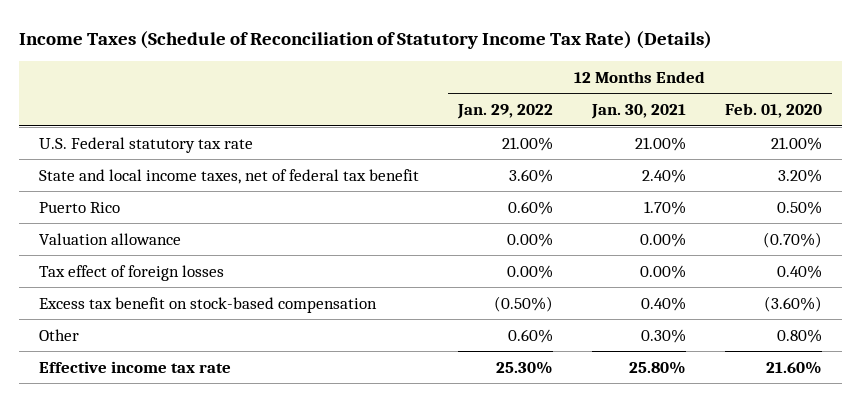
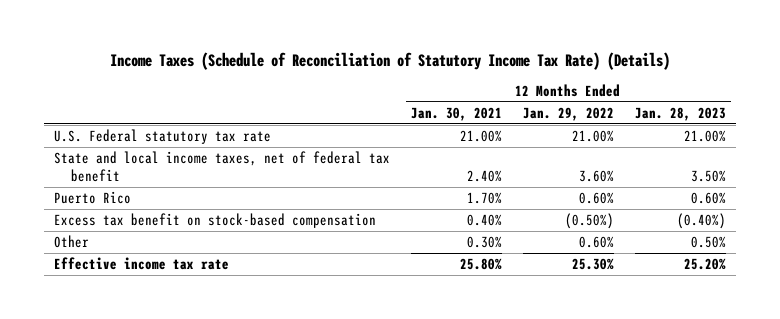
[725,103,823,119] Feb. 01, 2020 -> none
none -> [634,106,726,121] Jan. 28, 2023
[38,232,181,245] Valuation allowance -> none
[38,264,224,281] Tax effect of foreign losses -> none

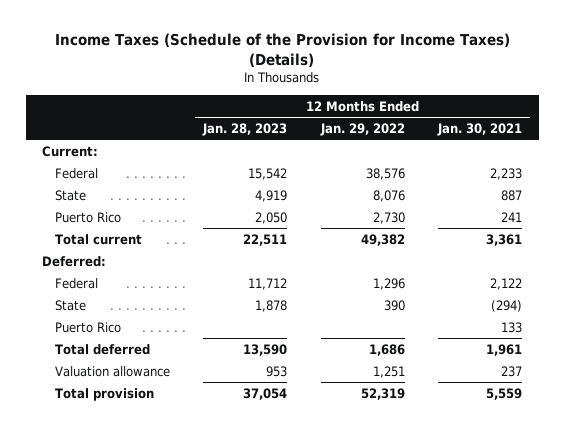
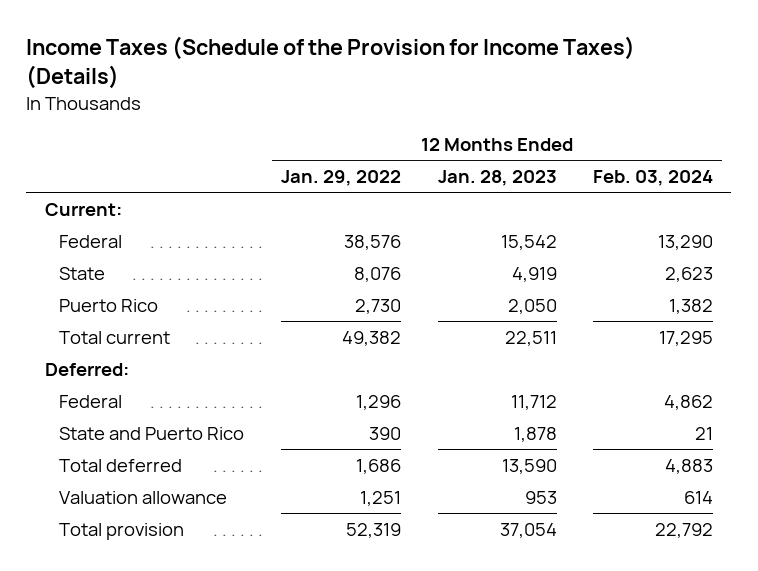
[437,122,523,136] Jan. 30, 2021 -> none
none -> [593,170,714,187] Feb. 03, 2024
[54,321,121,333] Puerto Rico -> none
[54,299,86,311] State -> [59,426,245,440] State and Puerto Rico

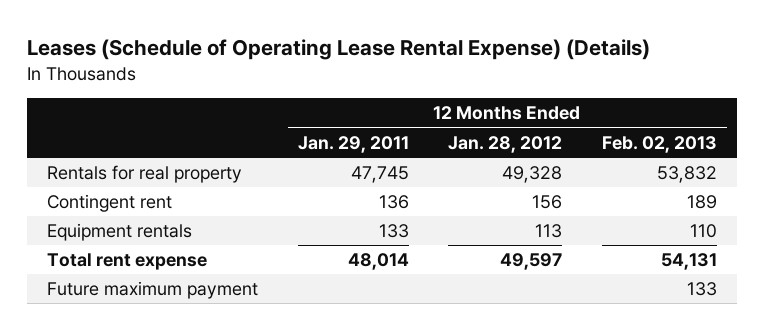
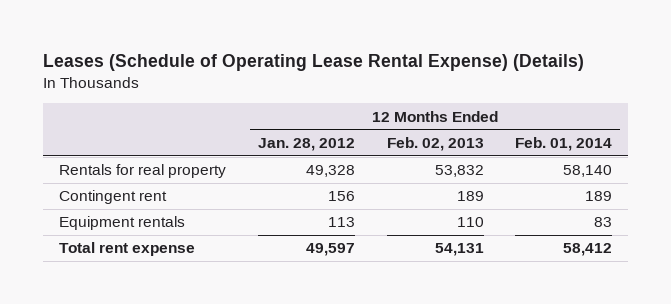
[297,135,409,153] Jan. 29, 2011 -> none
none -> [515,136,613,151] Feb. 01, 2014
[46,281,258,300] Future maximum payment -> none

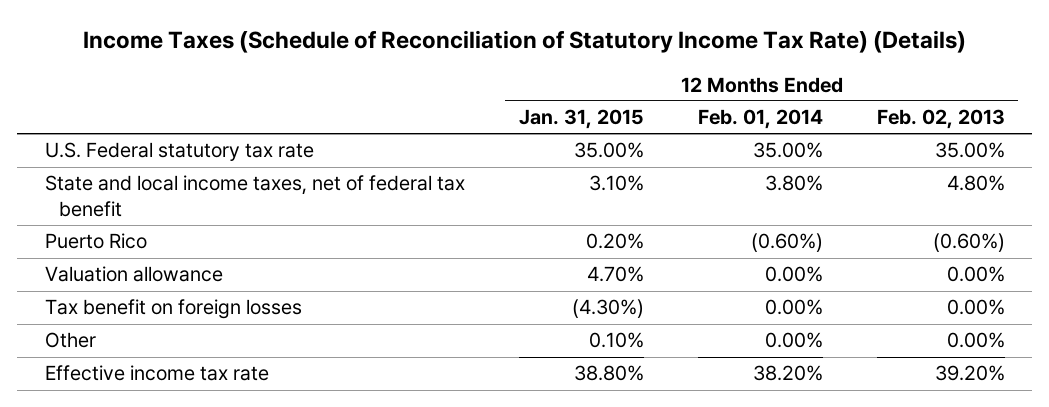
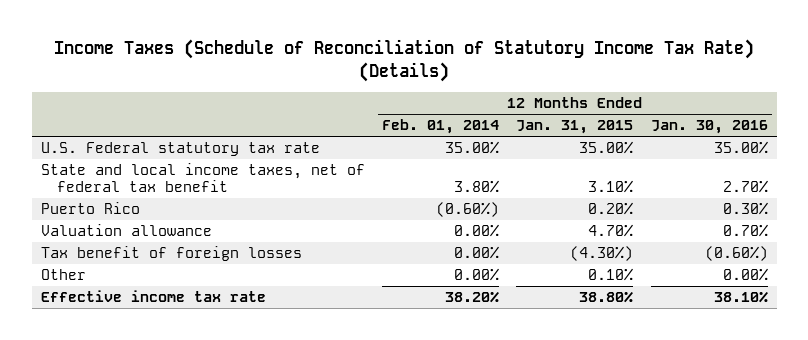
[876,109,1005,130] Feb. 02, 2013 -> none
none -> [650,120,768,135] Jan. 30, 2016
[44,299,302,320] Tax benefit on foreign losses -> [40,246,302,262] Tax benefit of foreign losses

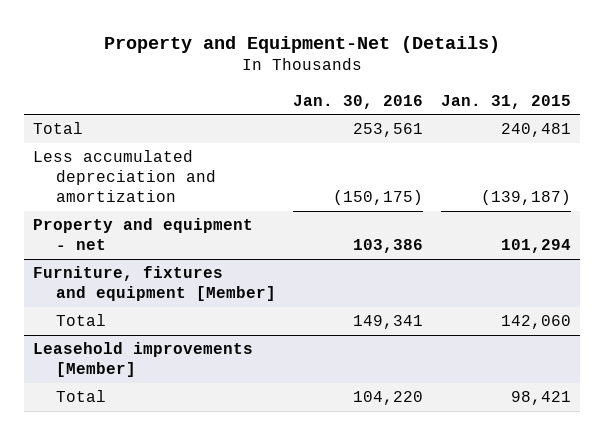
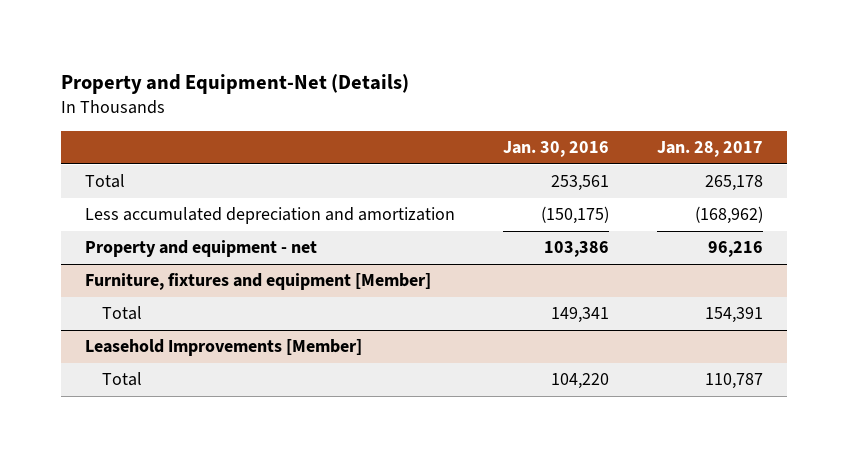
[440,94,571,109] Jan. 31, 2015 -> none
none -> [656,140,763,157] Jan. 28, 2017
[32,342,253,378] Leasehold improvements [Member] -> [85,339,363,357] Leasehold Improvements [Member]

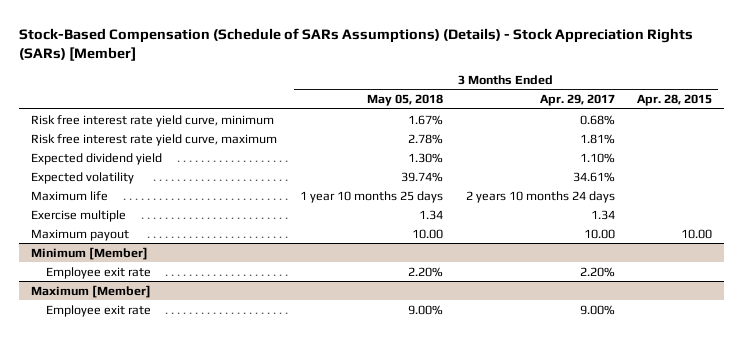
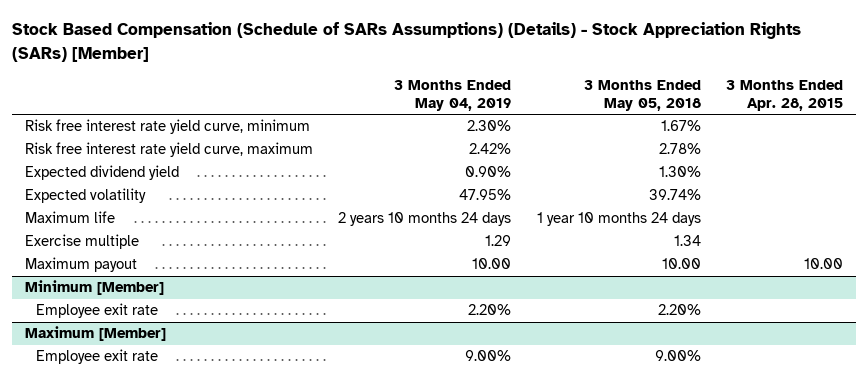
[19,27,694,62] Stock-Based Compensation (Schedule of SARs Assumptions) (Details) - Stock Appreciation Rights (SARs) [Member] -> [12,22,802,62] Stock Based Compensation (Schedule of SARs Assumptions) (Details) - Stock Appreciation Rights (SARs) [Member]
[539,94,615,107] Apr. 29, 2017 -> none
none -> [394,80,512,111] 3 Months Ended May 04, 2019
[299,190,443,203] 1 year 10 months 25 days -> [536,212,701,227] 1 year 10 months 24 days

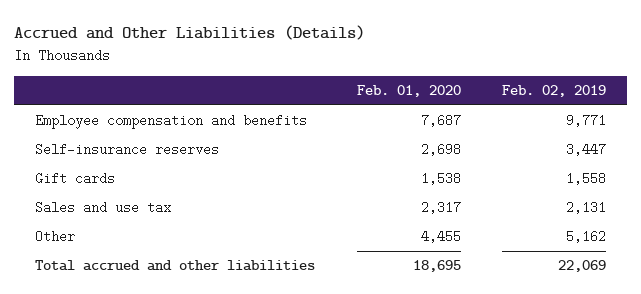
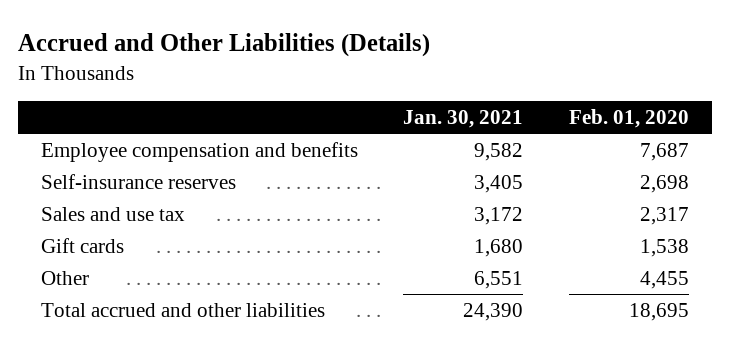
[502,84,607,97] Feb. 02, 2019 -> none
none -> [403,110,524,129] Jan. 30, 2021
[34,172,115,186] Gift cards -> [40,238,124,254] Gift cards

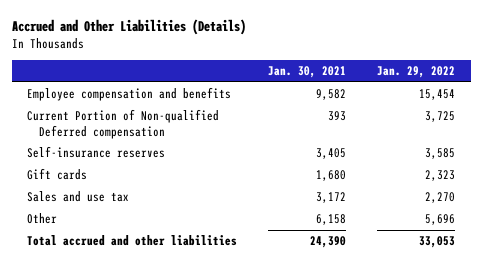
[568,109,689,129] Feb. 01, 2020 -> none
none -> [377,66,456,79] Jan. 29, 2022
none -> [27,109,220,139] Current Portion of Non-qualified Deferred compensation
[40,207,185,222] Sales and use tax -> [27,191,130,203] Sales and use tax
[474,271,524,290] 6,551 -> [316,214,347,226] 6,158

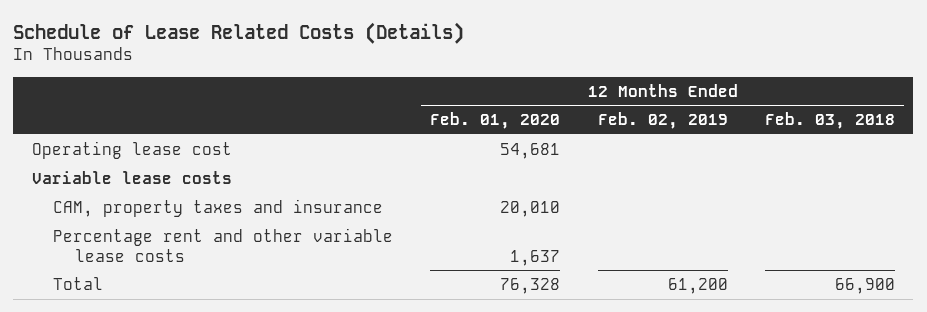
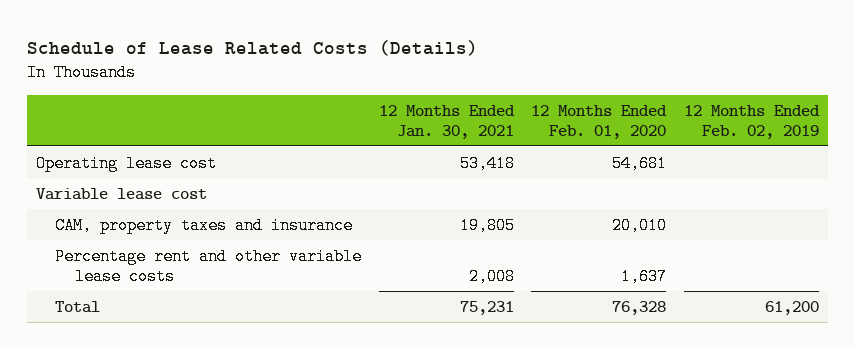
[764,112,895,130] Feb. 03, 2018 -> none
none -> [378,104,515,139] 12 Months Ended Jan. 30, 2021
[31,170,232,184] Variable lease costs -> [36,187,208,200] Variable lease cost

